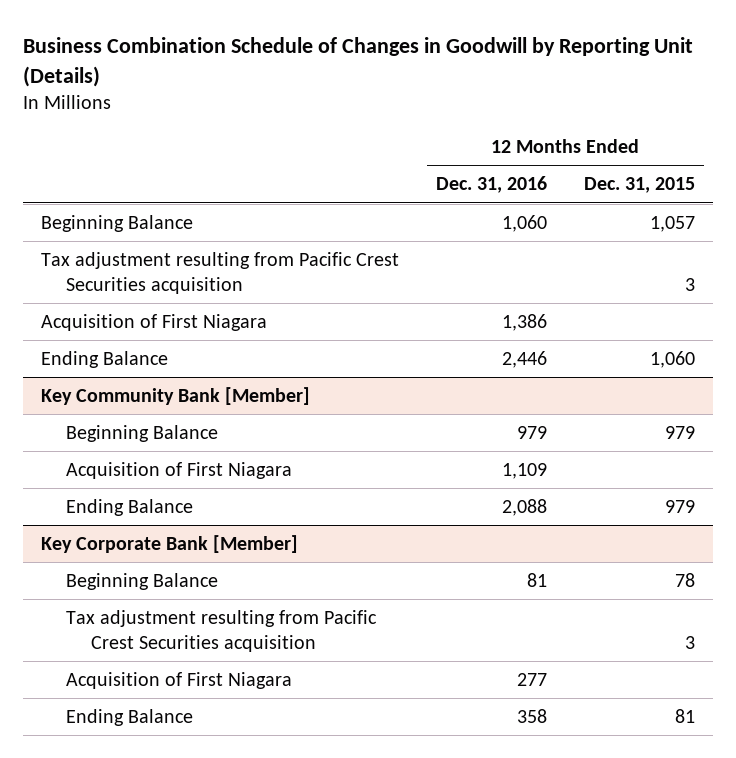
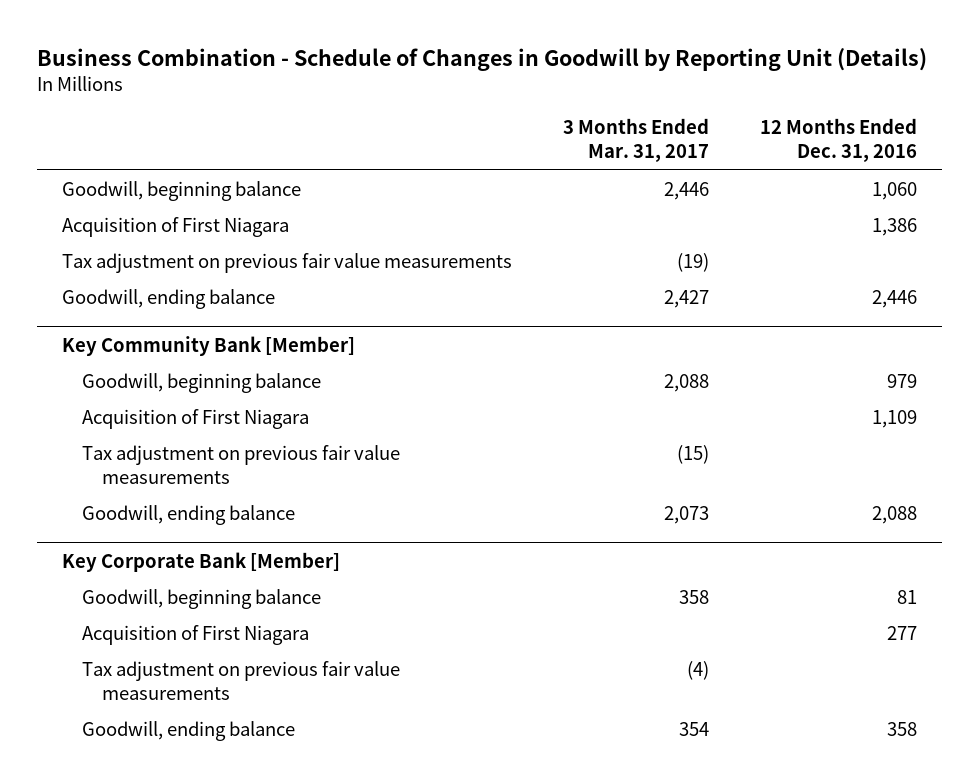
[22,36,693,87] Business Combination Schedule of Changes in Goodwill by Reporting Unit (Details) -> [36,47,927,71] Business Combination - Schedule of Changes in Goodwill by Reporting Unit (Details)
[583,177,695,194] Dec. 31, 2015 -> none
none -> [563,118,710,163] 3 Months Ended Mar. 31, 2017
[41,251,400,294] Tax adjustment resulting from Pacific Crest Securities acquisition -> none
[41,214,194,232] Beginning Balance -> [62,180,302,201] Goodwill, beginning balance
none -> [62,252,513,273] Tax adjustment on previous fair value measurements
[41,350,169,368] Ending Balance -> [62,288,276,309] Goodwill, ending balance
[66,424,219,442] Beginning Balance -> [82,372,322,393] Goodwill, beginning balance
none -> [82,444,401,484] Tax adjustment on previous fair value measurements
[66,498,194,516] Ending Balance -> [82,504,296,525] Goodwill, ending balance
[66,609,378,652] Tax adjustment resulting from Pacific Crest Securities acquisition -> none
[66,572,219,590] Beginning Balance -> [82,588,322,609] Goodwill, beginning balance
none -> [82,660,401,700] Tax adjustment on previous fair value measurements
[66,708,194,726] Ending Balance -> [82,720,296,741] Goodwill, ending balance

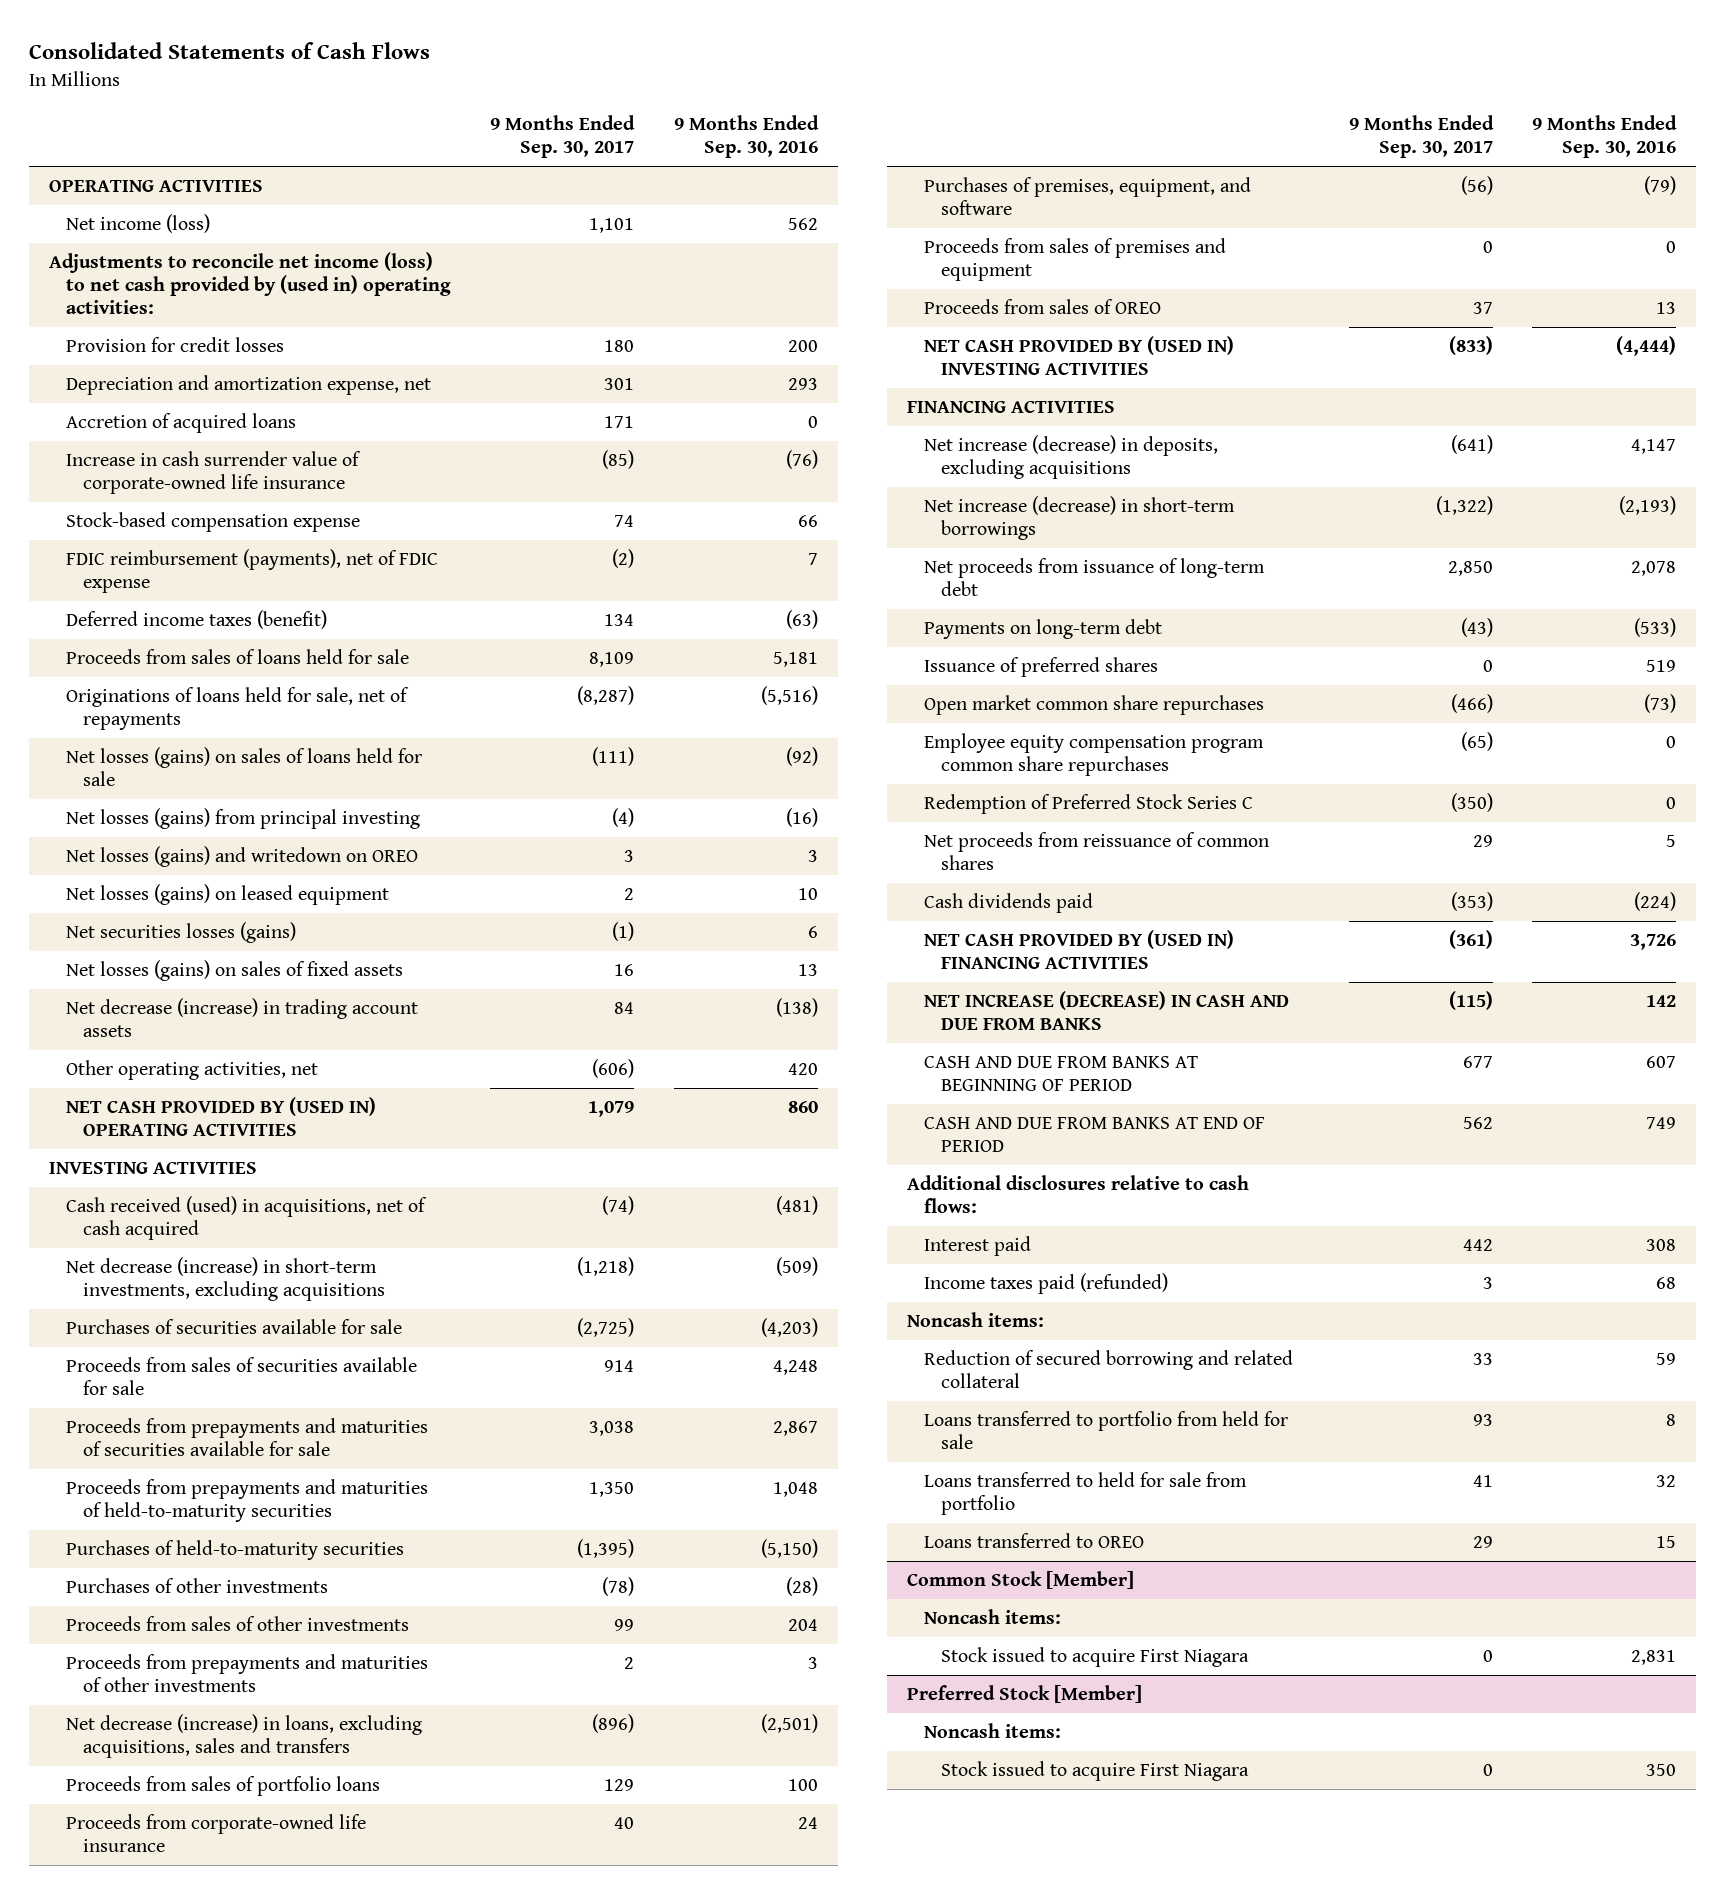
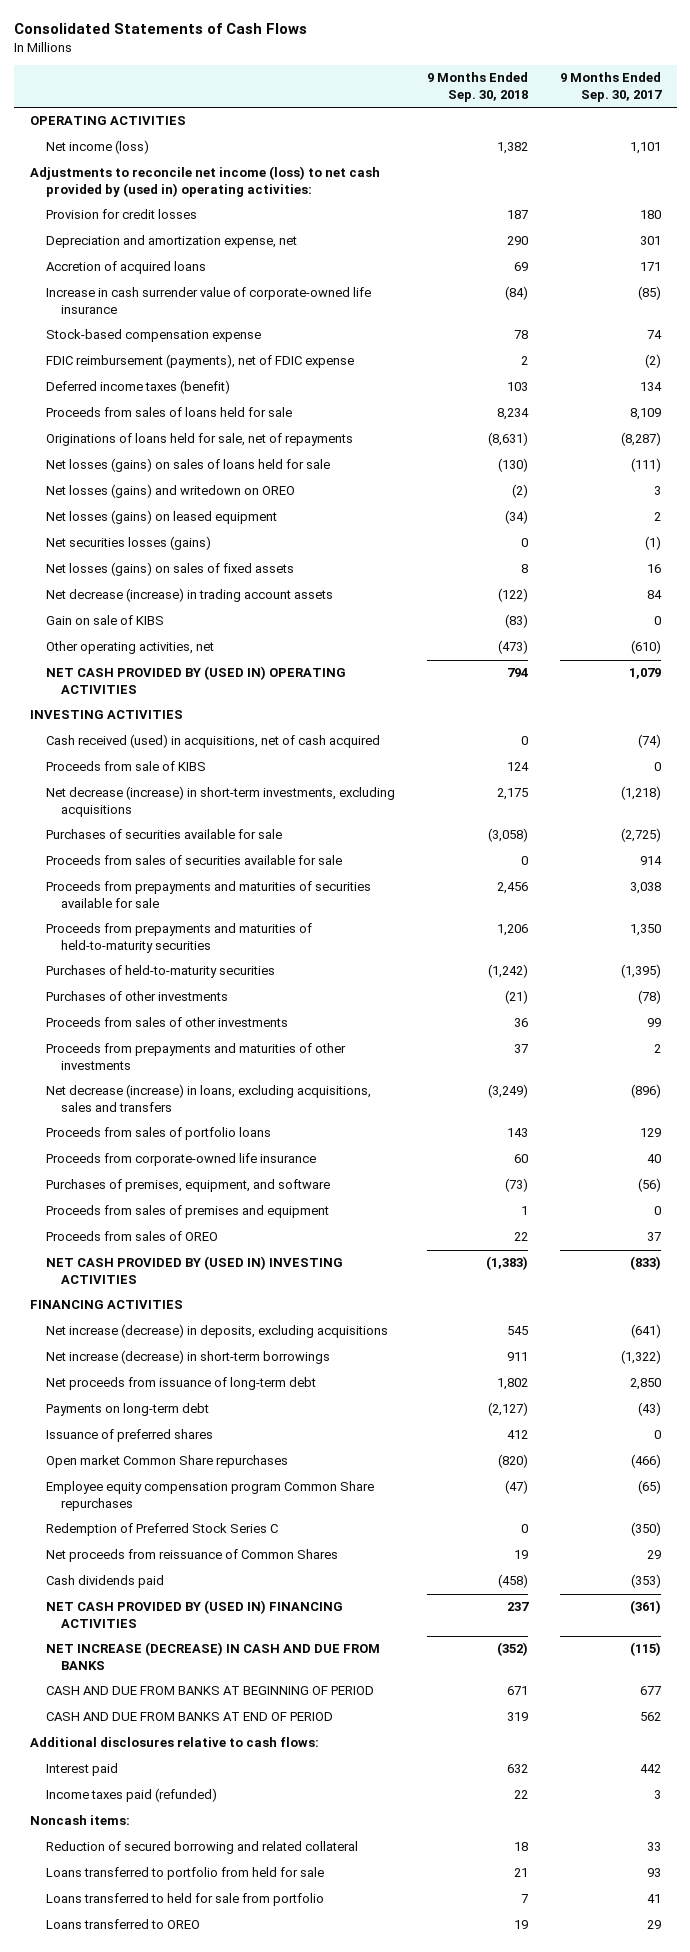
[674,115,820,159] 9 Months Ended Sep. 30, 2016 -> none
none -> [426,72,528,103] 9 Months Ended Sep. 30, 2018
[65,808,420,830] Net losses (gains) from principal investing -> none
none -> [45,615,164,626] Gain on sale of KIBS
[592,1059,635,1079] (606) -> [630,640,661,655] (610)
none -> [45,761,206,772] Proceeds from sale of KIBS
[923,695,1264,716] Open market common share repurchases -> [45,1455,288,1469] Open market Common Share repurchases
[923,733,1264,777] Employee equity compensation program common share repurchases -> [45,1481,374,1512] Employee equity compensation program Common Share repurchases
[923,832,1269,871] Net proceeds from reissuance of common shares -> [45,1549,338,1563] Net proceeds from reissuance of Common Shares
[906,1571,1134,1590] Common Stock [Member] -> none
[923,1609,1061,1625] Noncash items: -> none
[941,1647,1250,1668] Stock issued to acquire First Niagara -> none
[906,1685,1142,1704] Preferred Stock [Member] -> none
[923,1723,1061,1739] Noncash items: -> none
[941,1761,1250,1782] Stock issued to acquire First Niagara -> none

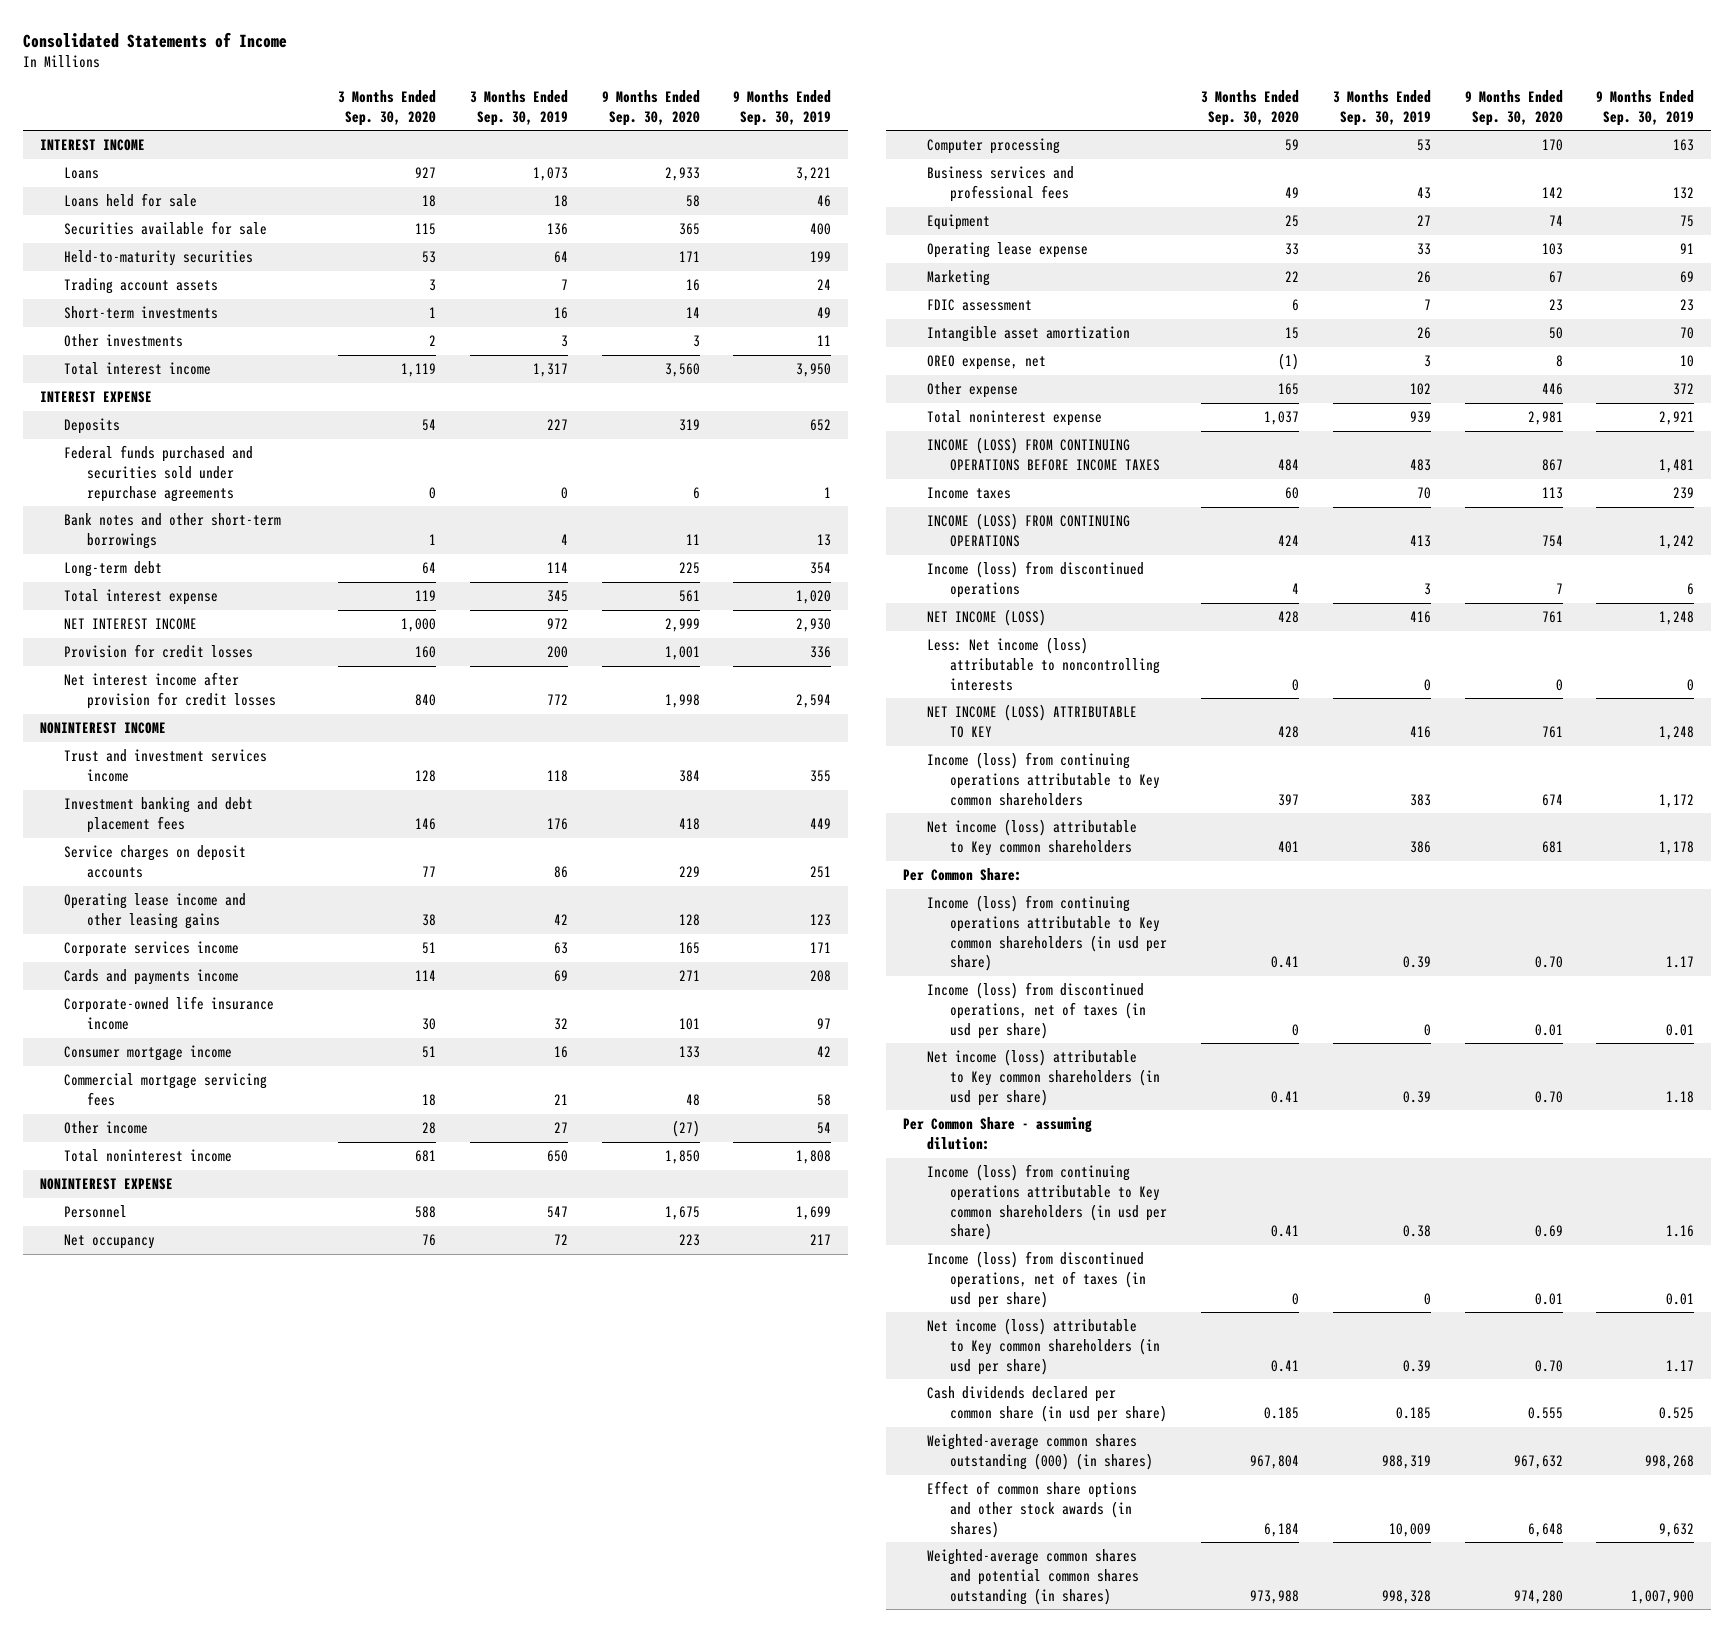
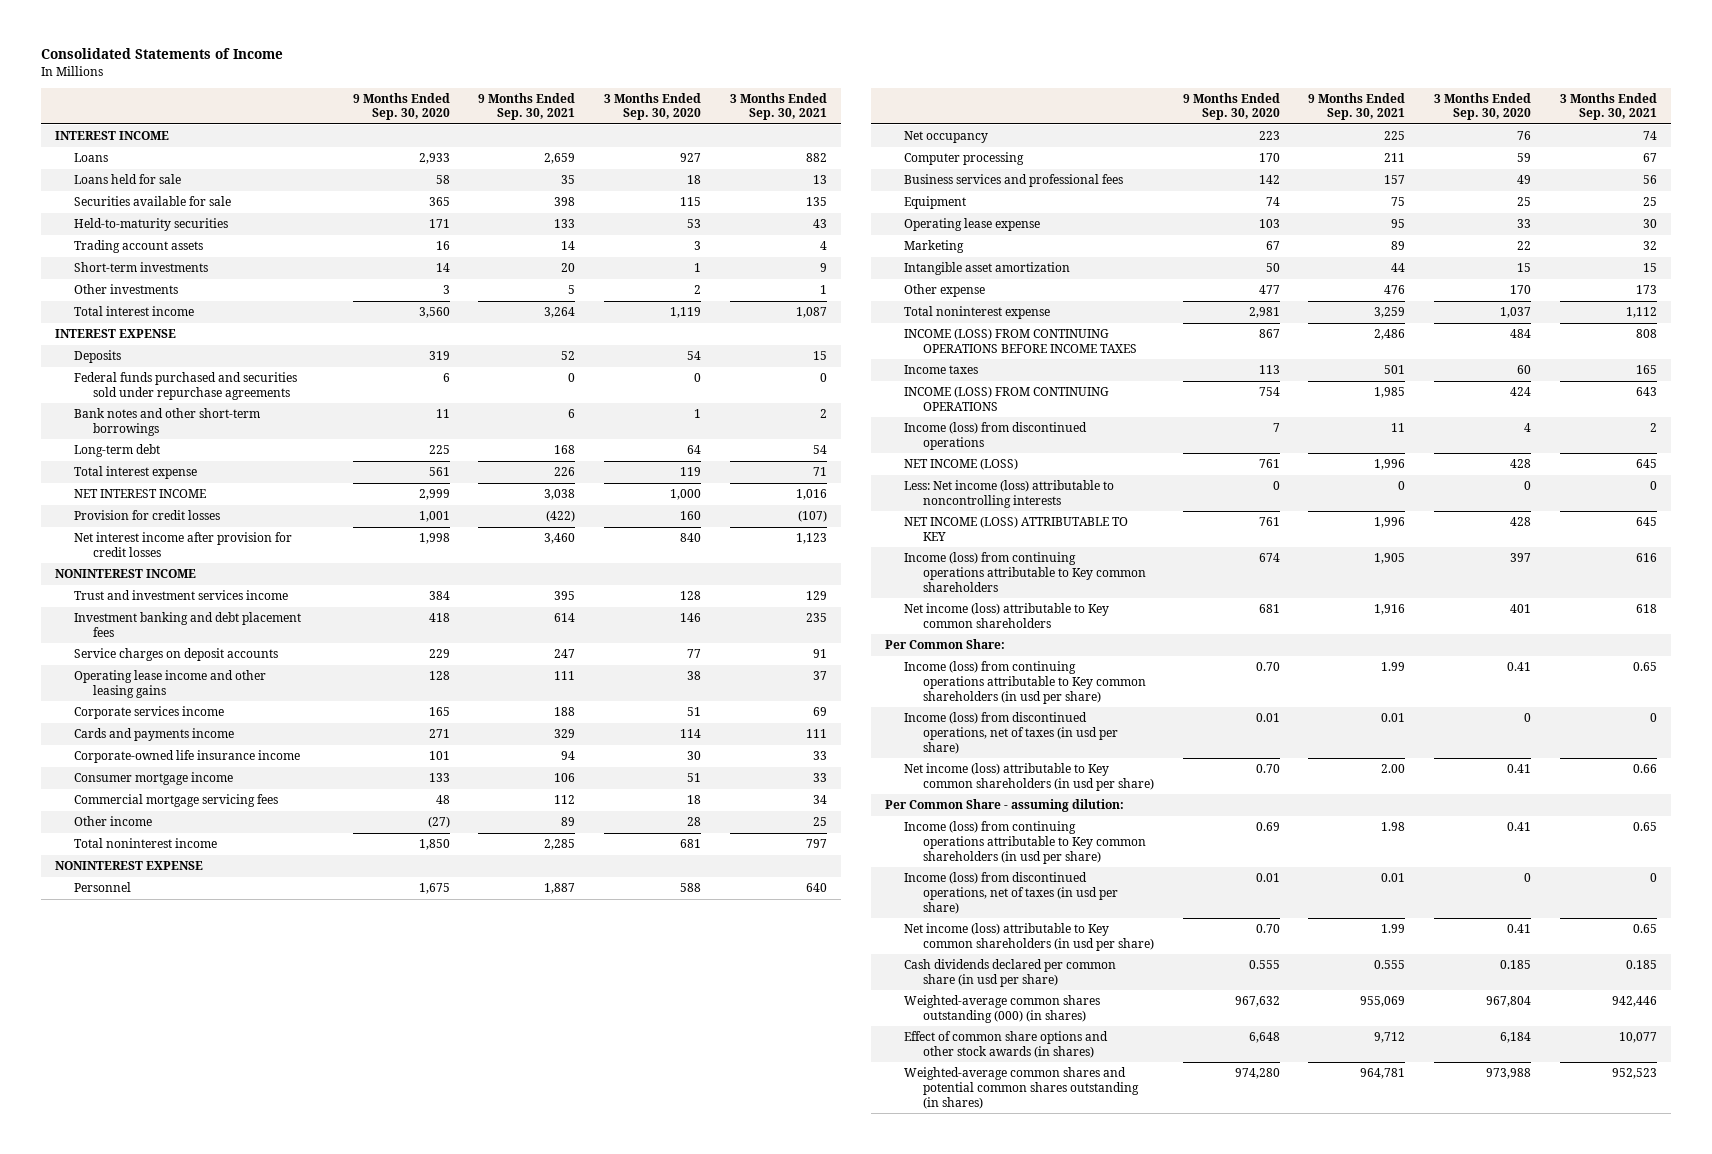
[469,89,568,126] 3 Months Ended Sep. 30, 2019 -> none
[733,89,832,126] 9 Months Ended Sep. 30, 2019 -> none
none -> [478,92,576,121] 9 Months Ended Sep. 30, 2021
none -> [729,92,827,121] 3 Months Ended Sep. 30, 2021
[926,299,1032,312] FDIC assessment -> none
[926,355,1046,371] OREO expense, net -> none
[1277,383,1299,396] 165 -> [1509,285,1531,295] 170
[1541,383,1563,396] 446 -> [1258,285,1280,295] 477

